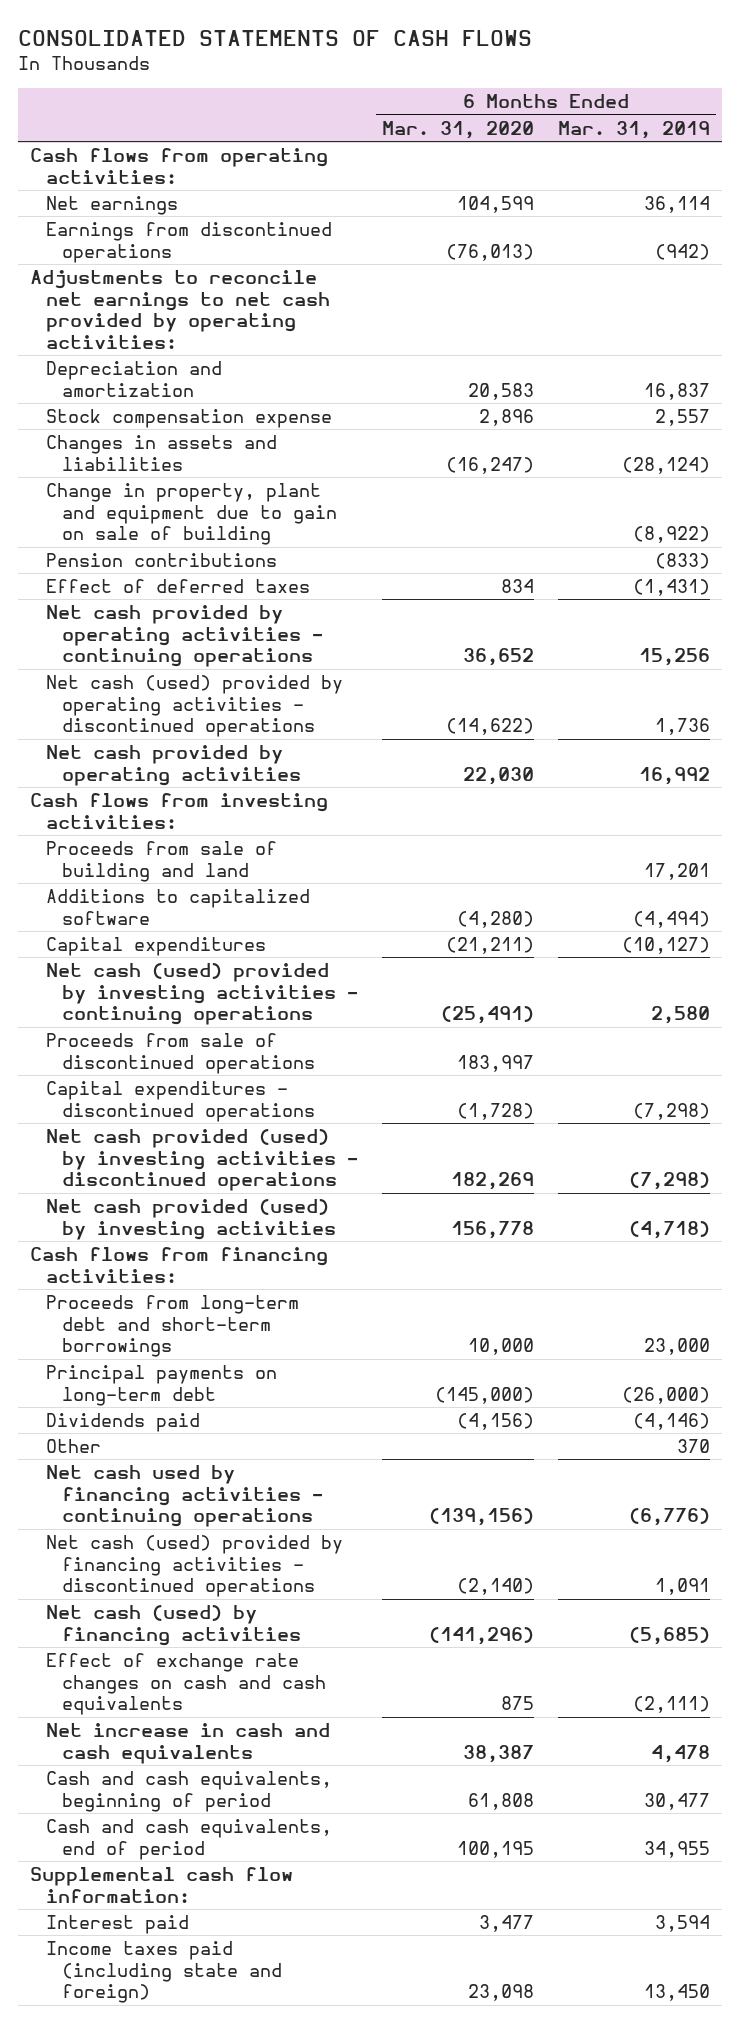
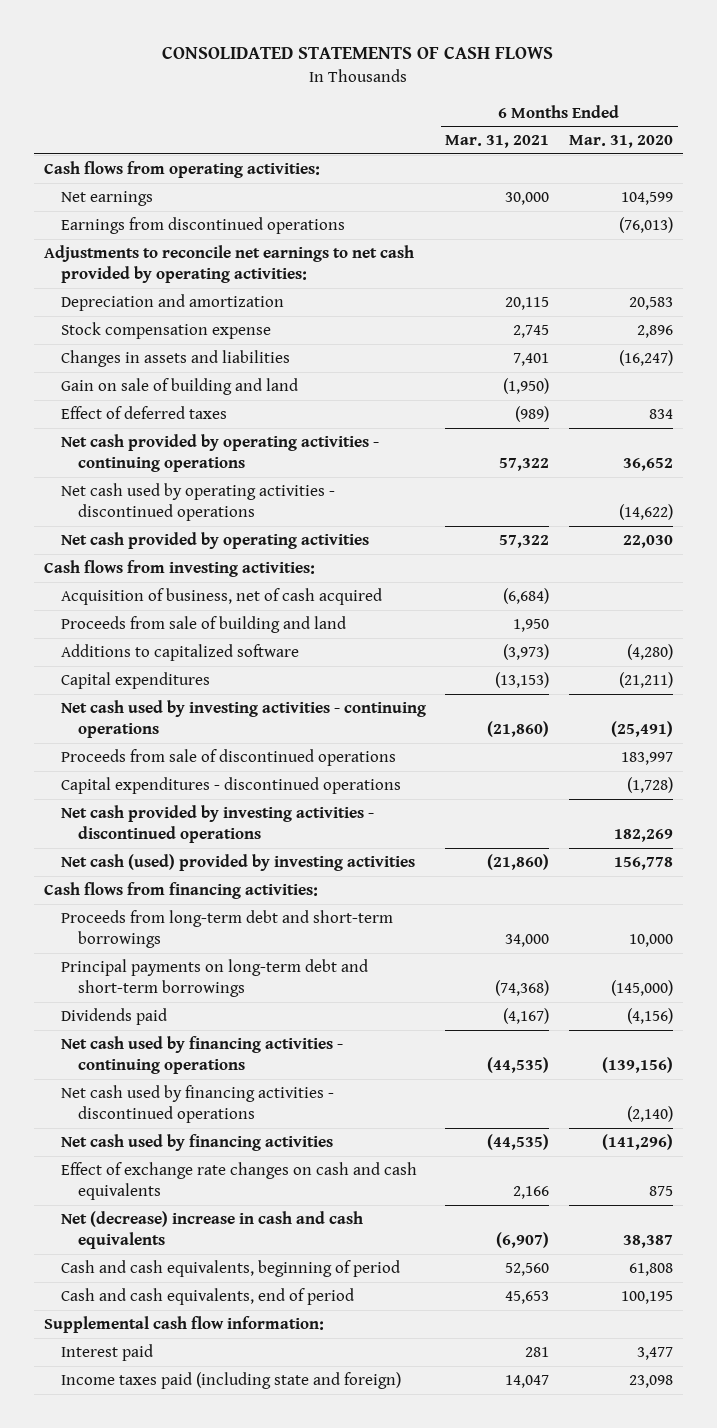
[557,120,710,139] Mar. 31, 2019 -> none
none -> [445,135,550,149] Mar. 31, 2021
[45,483,337,546] Change in property, plant and equipment due to gain on sale of building -> none
[45,553,277,568] Pension contributions -> none
none -> [60,377,298,395] Gain on sale of building and land
[45,675,343,738] Net cash (used) provided by operating activities - discontinued operations -> [60,482,335,521] Net cash used by operating activities - discontinued operations
none -> [60,587,382,605] Acquisition of business, net of cash acquired
[45,963,358,1026] Net cash (used) provided by investing activities - continuing operations -> [60,699,426,738] Net cash used by investing activities - continuing operations
[45,1129,358,1192] Net cash provided (used) by investing activities - discontinued operations -> [60,804,374,843] Net cash provided by investing activities - discontinued operations
[45,1199,336,1240] Net cash provided (used) by investing activities -> [60,853,415,871] Net cash (used) provided by investing activities
[45,1365,277,1406] Principal payments on long-term debt -> [60,958,368,997] Principal payments on long-term debt and short-term borrowings
[45,1439,101,1454] Other -> none
[45,1535,343,1598] Net cash (used) provided by financing activities - discontinued operations -> [60,1084,334,1123] Net cash used by financing activities - discontinued operations
[45,1605,301,1646] Net cash (used) by financing activities -> [60,1133,333,1151] Net cash used by financing activities
[45,1723,330,1764] Net increase in cash and cash equivalents -> [60,1210,363,1249] Net (decrease) increase in cash and cash equivalents

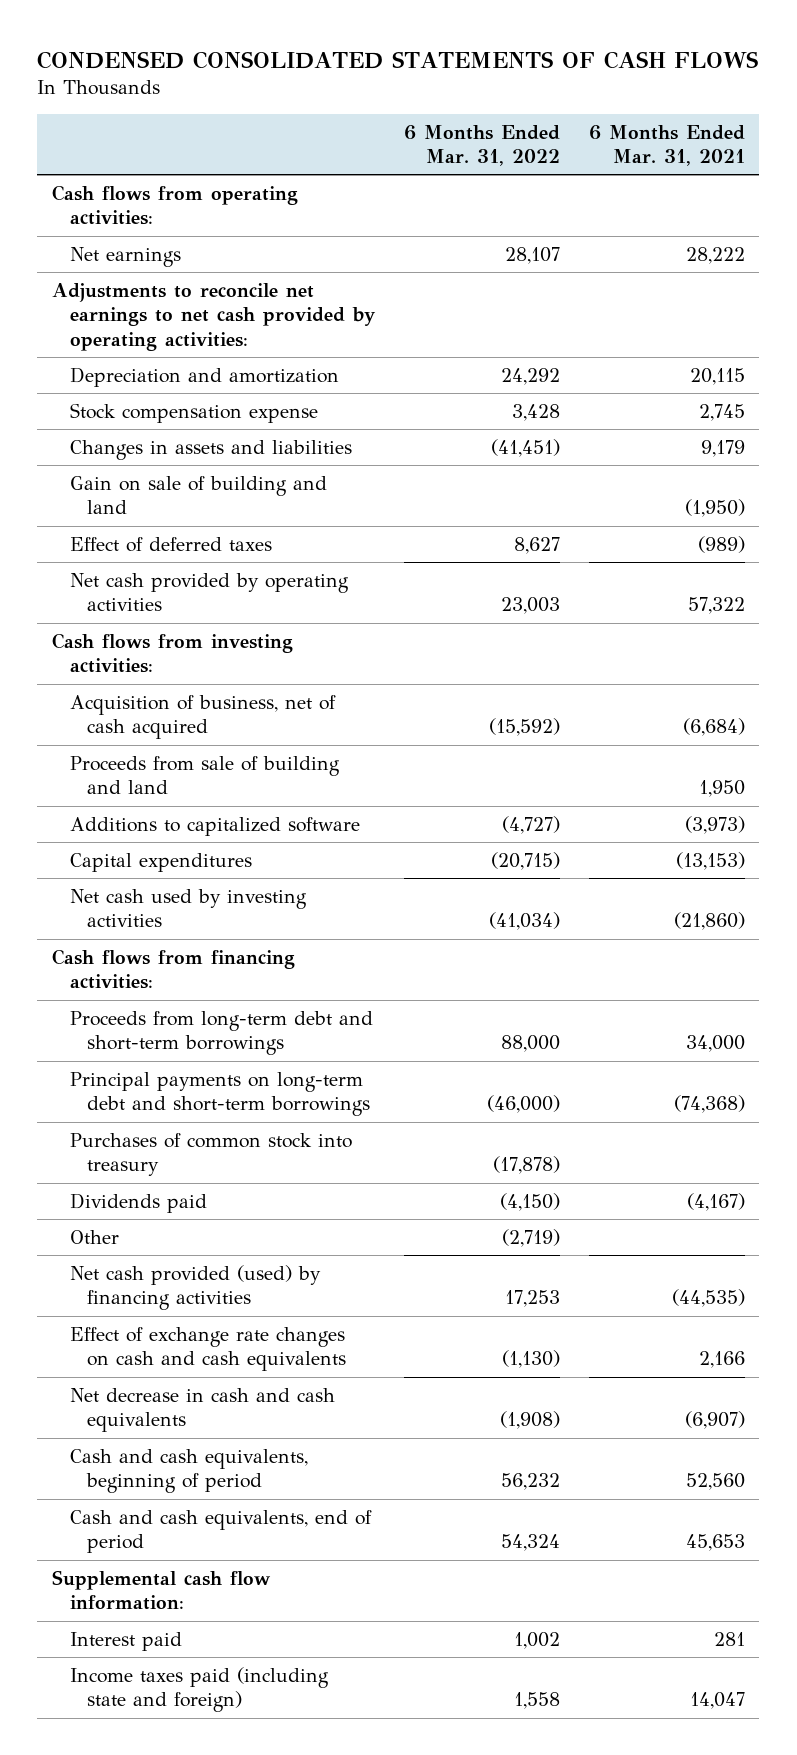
[162,46,554,60] CONSOLIDATED STATEMENTS OF CASH FLOWS -> [37,50,759,69] CONDENSED CONSOLIDATED STATEMENTS OF CASH FLOWS
[569,135,674,149] Mar. 31, 2020 -> none
none -> [403,124,560,166] 6 Months Ended Mar. 31, 2022
[60,216,345,234] Earnings from discontinued operations -> none
[505,191,550,205] 30,000 -> [685,246,745,264] 28,222
[513,352,550,366] 7,401 -> [700,439,745,457] 9,179
[60,433,379,472] Net cash provided by operating activities - continuing operations -> none
[60,482,335,521] Net cash used by operating activities - discontinued operations -> none
[60,699,426,738] Net cash used by investing activities - continuing operations -> none
[60,748,396,766] Proceeds from sale of discontinued operations -> none
[60,776,401,794] Capital expenditures - discontinued operations -> none
[60,804,374,843] Net cash provided by investing activities - discontinued operations -> none
[60,853,415,871] Net cash (used) provided by investing activities -> [69,888,307,928] Net cash used by investing activities
none -> [69,1132,352,1177] Purchases of common stock into treasury
[60,1035,343,1074] Net cash used by financing activities - continuing operations -> none
[60,1084,334,1123] Net cash used by financing activities - discontinued operations -> none
none -> [69,1229,119,1244] Other
[60,1133,333,1151] Net cash used by financing activities -> [69,1264,321,1311] Net cash provided (used) by financing activities
[60,1210,363,1249] Net (decrease) increase in cash and cash equivalents -> [69,1387,335,1433] Net decrease in cash and cash equivalents

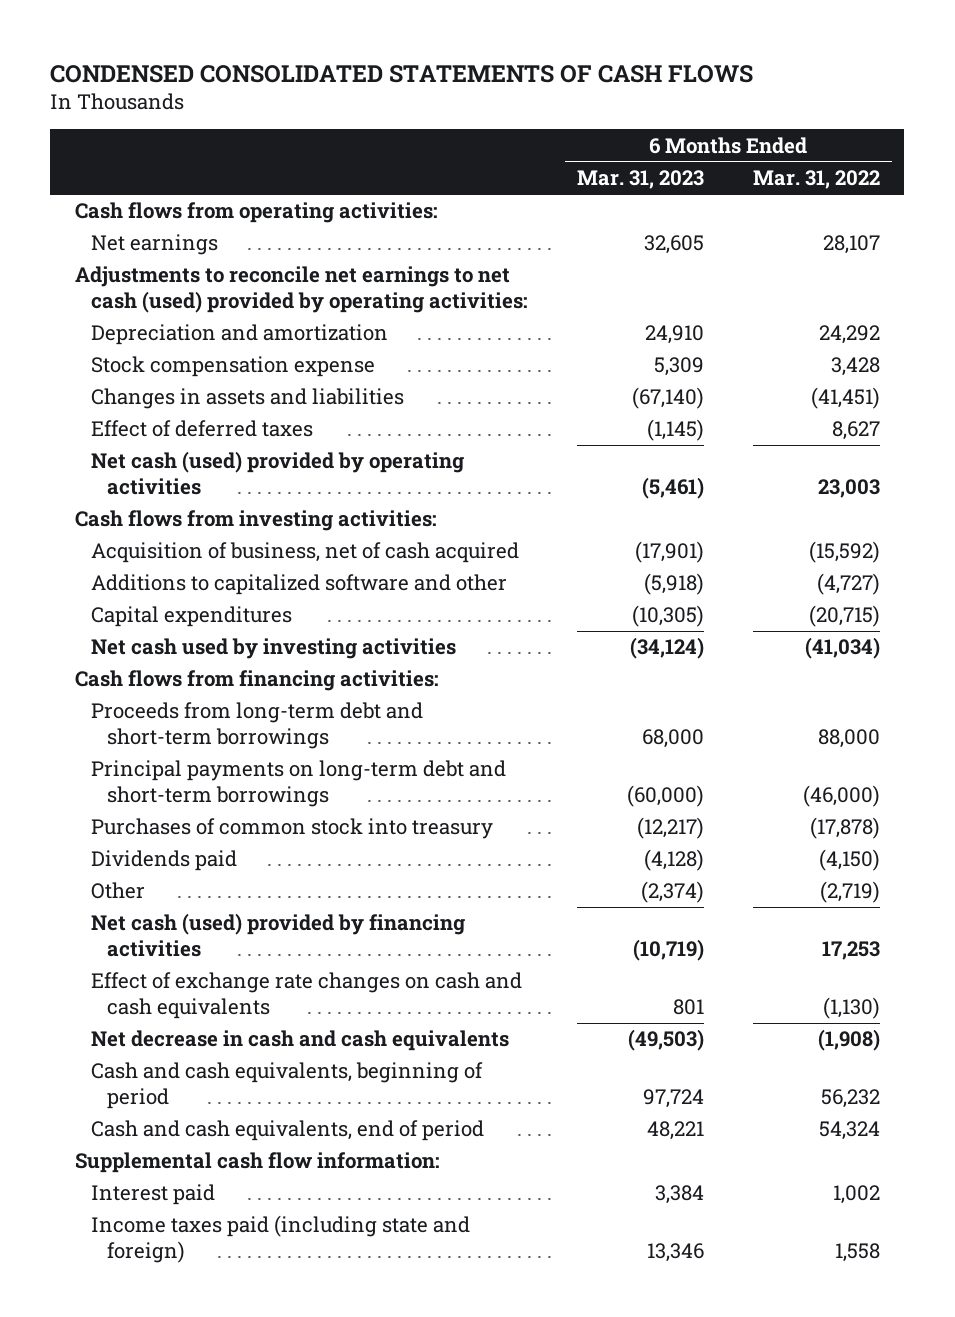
[588,124,745,166] 6 Months Ended Mar. 31, 2021 -> none
none -> [576,170,704,190] Mar. 31, 2023
[51,282,376,351] Adjustments to reconcile net earnings to net cash provided by operating activities: -> [74,266,528,313] Adjustments to reconcile net earnings to net cash (used) provided by operating activities:
[69,475,327,515] Gain on sale of building and land -> none
[69,572,349,612] Net cash provided by operating activities -> [90,451,464,495] Net cash (used) provided by operating activities
[69,755,340,795] Proceeds from sale of building and land -> none
[69,816,360,836] Additions to capitalized software -> [90,574,507,596] Additions to capitalized software and other
[69,1264,321,1311] Net cash provided (used) by financing activities -> [90,913,465,957] Net cash (used) provided by financing activities

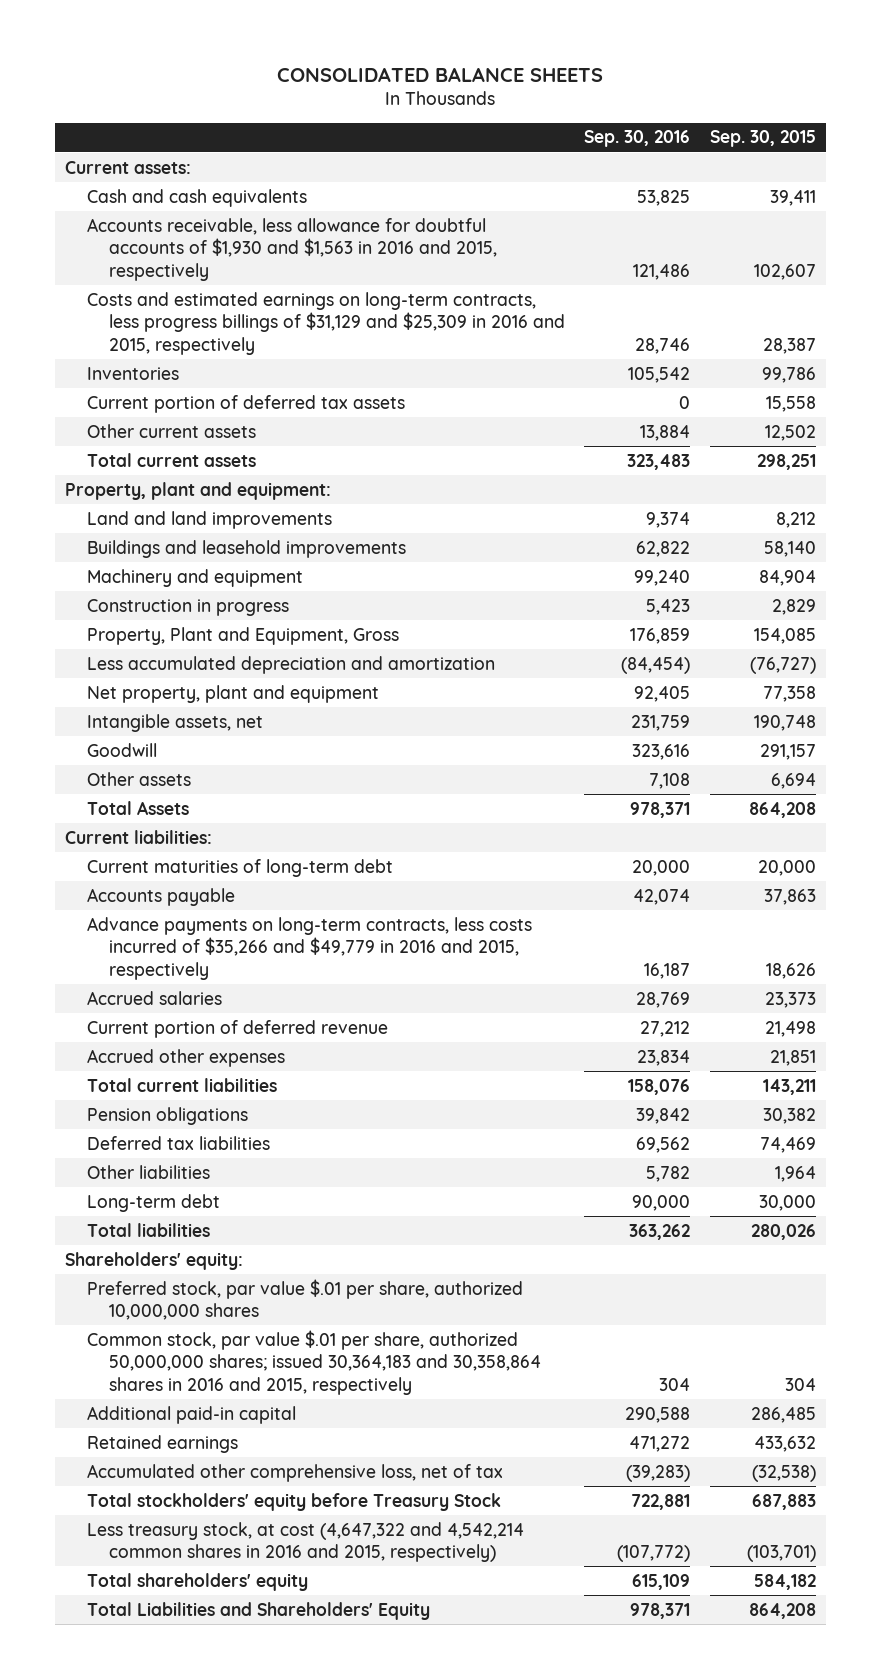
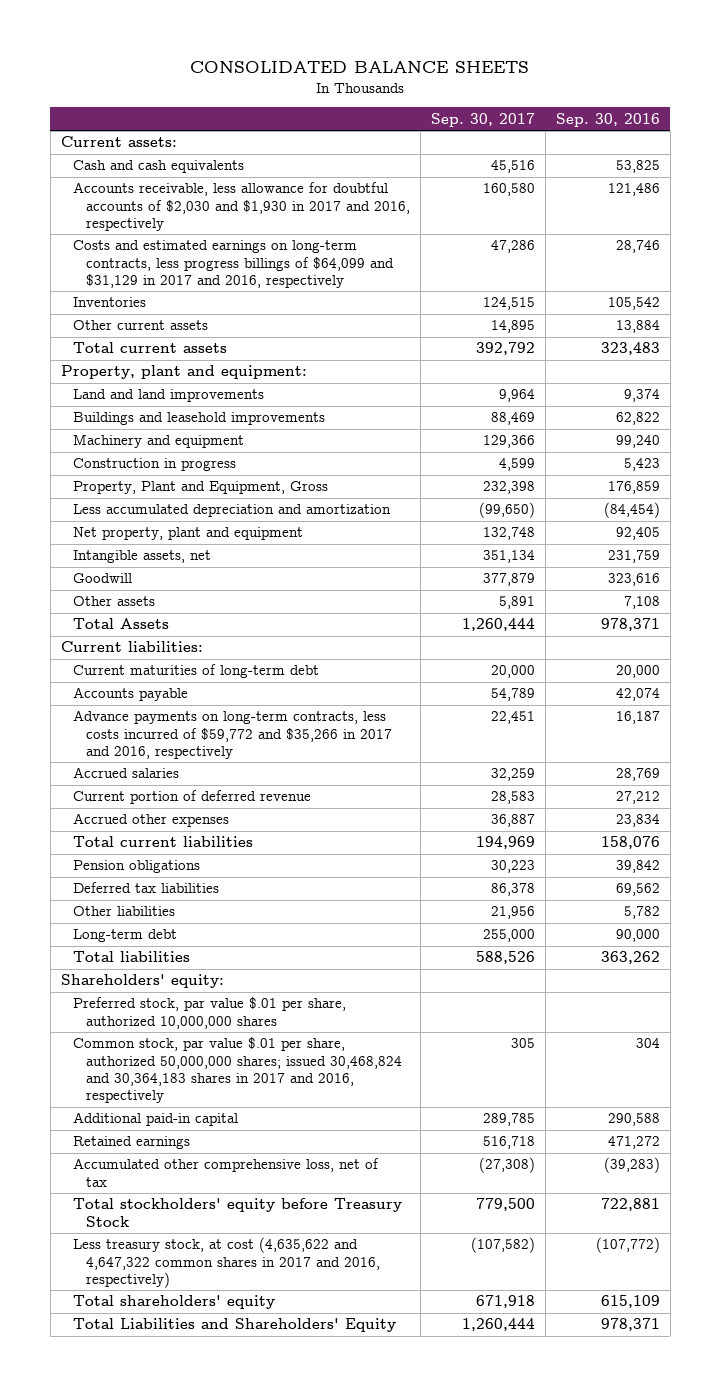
[710,130,817,148] Sep. 30, 2015 -> none
none -> [430,112,535,127] Sep. 30, 2017
[86,217,497,281] Accounts receivable, less allowance for doubtful accounts of $1,930 and $1,563 in 2016 and 2015, respectively -> [73,182,410,232] Accounts receivable, less allowance for doubtful accounts of $2,030 and $1,930 in 2017 and 2016, respectively
[86,291,565,355] Costs and estimated earnings on long-term contracts, less progress billings of $31,129 and $25,309 in 2016 and 2015, respectively -> [73,240,394,289] Costs and estimated earnings on long-term contracts, less progress billings of $64,099 and $31,129 in 2017 and 2016, respectively
[86,394,405,413] Current portion of deferred tax assets -> none
[86,916,532,980] Advance payments on long-term contracts, less costs incurred of $35,266 and $49,779 in 2016 and 2015, respectively -> [73,710,392,760] Advance payments on long-term contracts, less costs incurred of $59,772 and $35,266 in 2017 and 2016, respectively
[86,1329,541,1395] Common stock, par value $.01 per share, authorized 50,000,000 shares; issued 30,364,183 and 30,358,864 shares in 2016 and 2015, respectively -> [73,1037,402,1104] Common stock, par value $.01 per share, authorized 50,000,000 shares; issued 30,468,824 and 30,364,183 shares in 2017 and 2016, respectively
[86,1521,524,1563] Less treasury stock, at cost (4,647,322 and 4,542,214 common shares in 2016 and 2015, respectively) -> [73,1237,380,1289] Less treasury stock, at cost (4,635,622 and 4,647,322 common shares in 2017 and 2016, respectively)

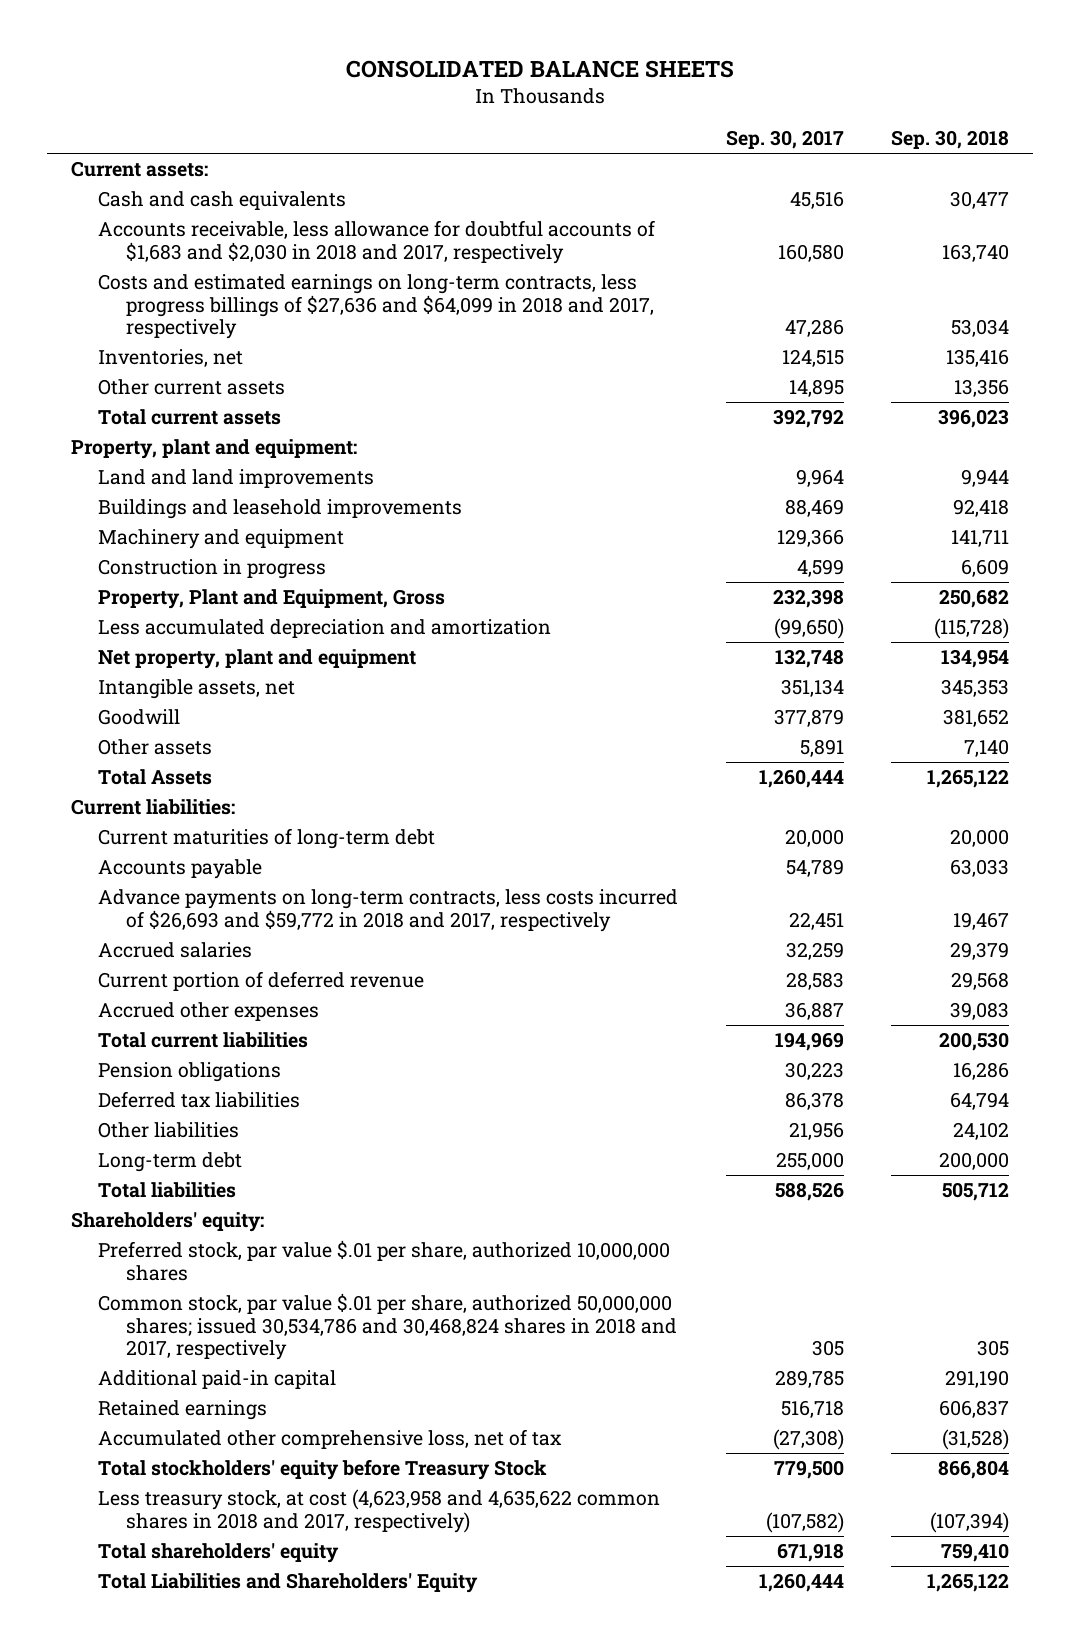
[555,112,660,127] Sep. 30, 2016 -> none
none -> [890,130,1009,150] Sep. 30, 2018
[73,182,410,232] Accounts receivable, less allowance for doubtful accounts of $2,030 and $1,930 in 2017 and 2016, respectively -> [98,220,656,264] Accounts receivable, less allowance for doubtful accounts of $1,683 and $2,030 in 2018 and 2017, respectively
[73,240,394,289] Costs and estimated earnings on long-term contracts, less progress billings of $64,099 and $31,129 in 2017 and 2016, respectively -> [98,274,655,340] Costs and estimated earnings on long-term contracts, less progress billings of $27,636 and $64,099 in 2018 and 2017, respectively
[73,297,147,308] Inventories -> [98,349,244,368] Inventories, net
[73,710,392,760] Advance payments on long-term contracts, less costs incurred of $59,772 and $35,266 in 2017 and 2016, respectively -> [98,889,679,932] Advance payments on long-term contracts, less costs incurred of $26,693 and $59,772 in 2018 and 2017, respectively
[73,1037,402,1104] Common stock, par value $.01 per share, authorized 50,000,000 shares; issued 30,468,824 and 30,364,183 shares in 2017 and 2016, respectively -> [98,1293,678,1361] Common stock, par value $.01 per share, authorized 50,000,000 shares; issued 30,534,786 and 30,468,824 shares in 2018 and 2017, respectively
[73,1237,380,1289] Less treasury stock, at cost (4,635,622 and 4,647,322 common shares in 2017 and 2016, respectively) -> [98,1489,661,1533] Less treasury stock, at cost (4,623,958 and 4,635,622 common shares in 2018 and 2017, respectively)

